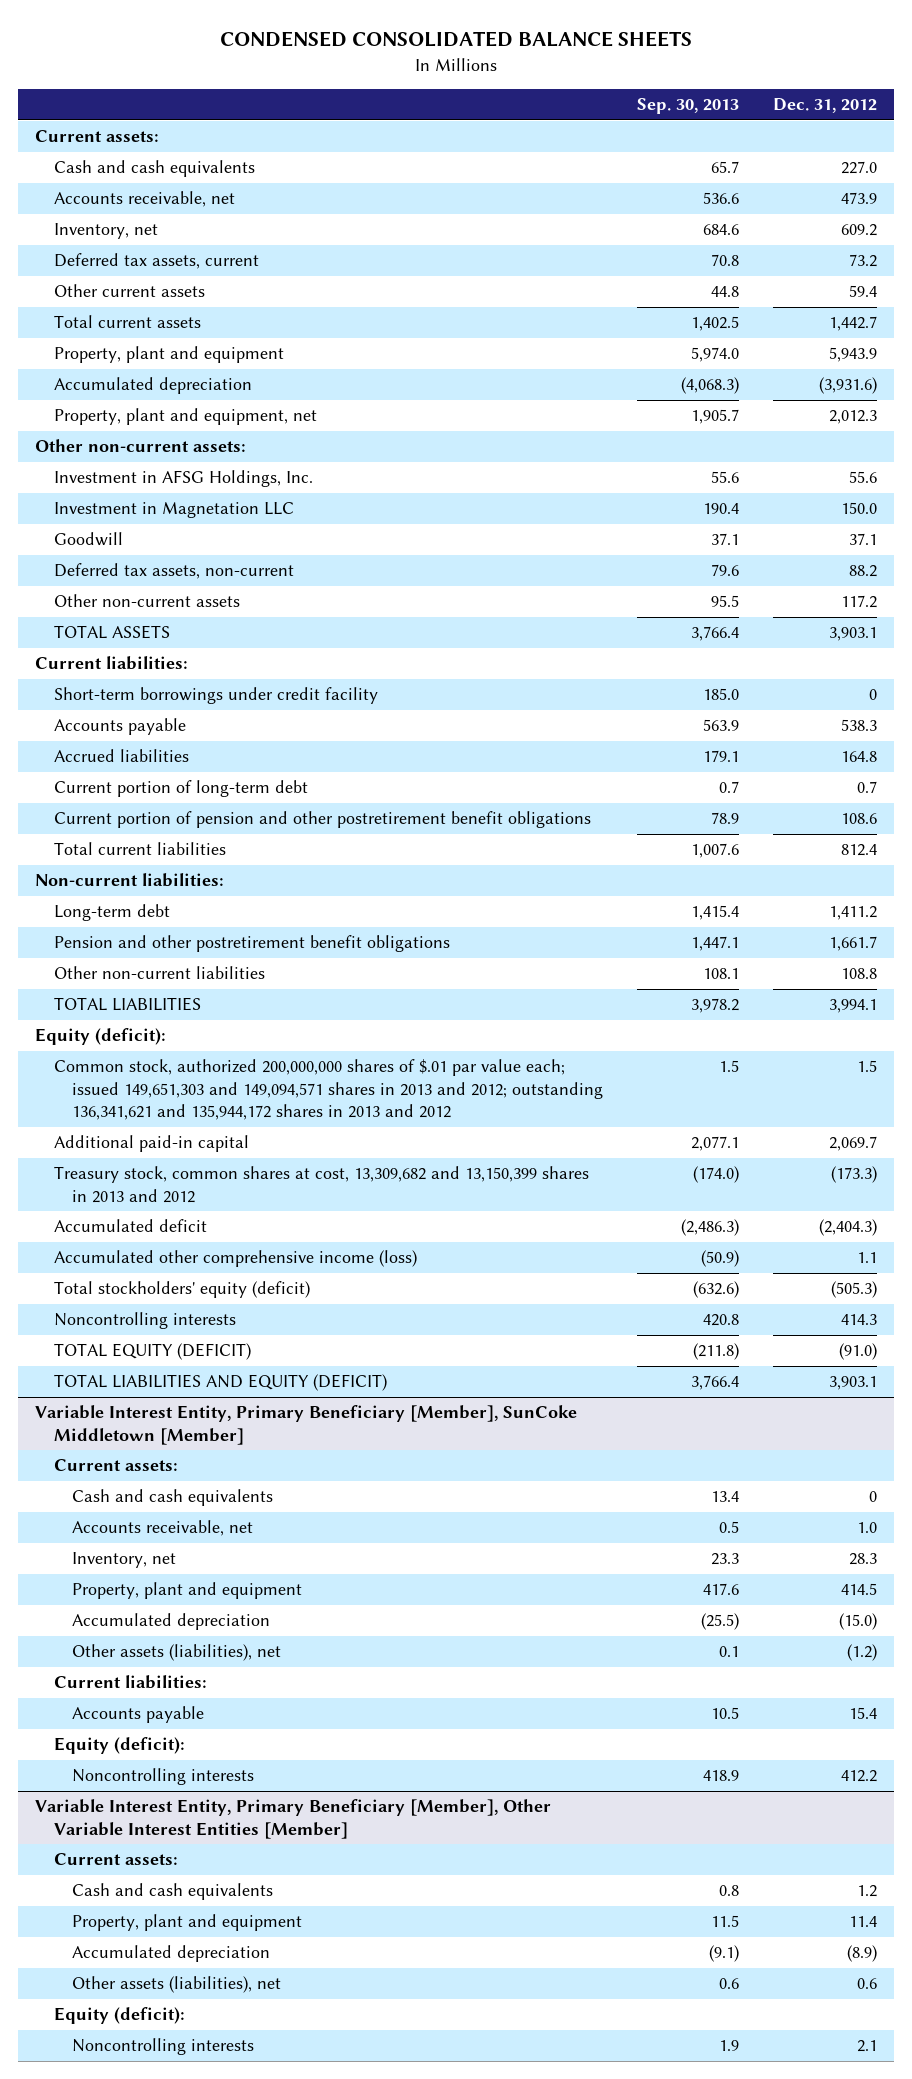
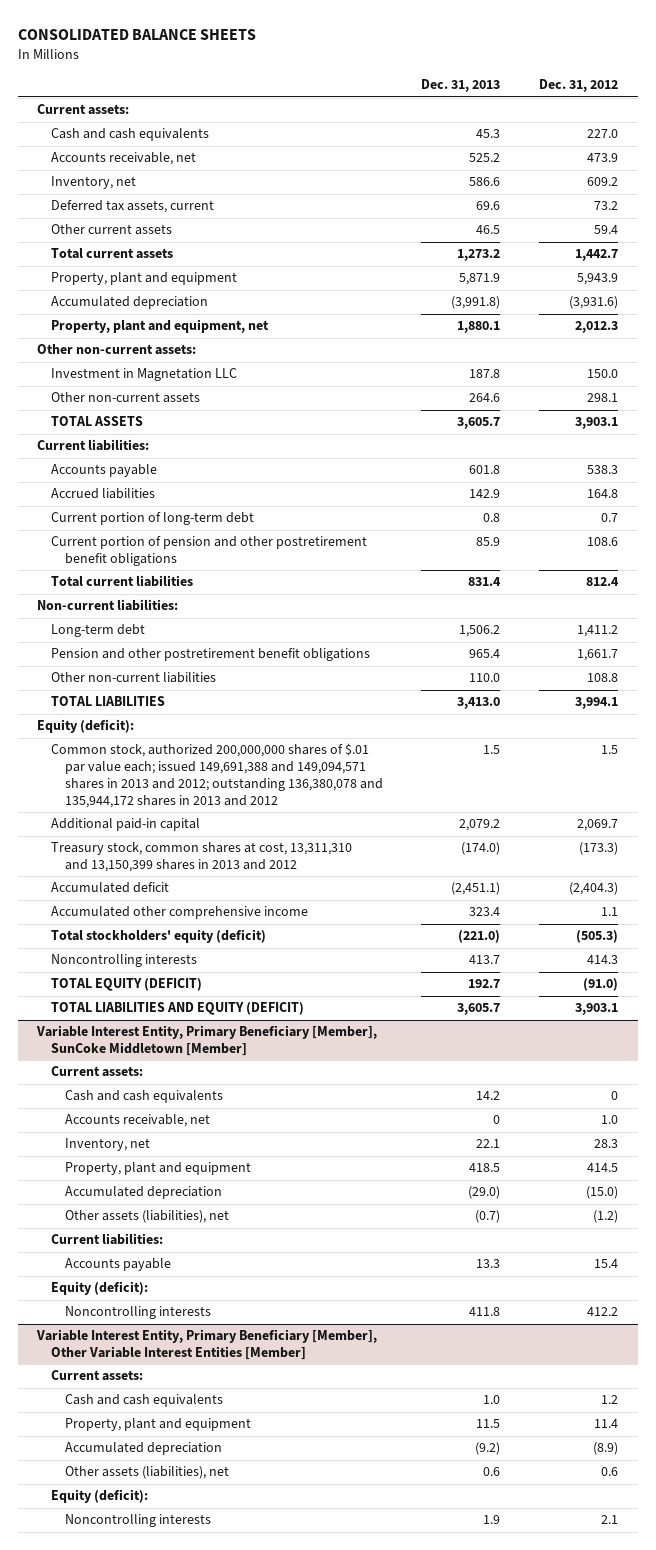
[220,31,693,48] CONDENSED CONSOLIDATED BALANCE SHEETS -> [18,28,257,40] CONSOLIDATED BALANCE SHEETS
[637,97,740,114] Sep. 30, 2013 -> none
none -> [421,79,501,93] Dec. 31, 2013
[53,470,313,488] Investment in AFSG Holdings, Inc. -> none
[53,532,123,547] Goodwill -> none
[53,563,294,580] Deferred tax assets, non-current -> none
[841,595,878,609] 117.2 -> [587,393,619,403] 298.1
[53,687,378,705] Short-term borrowings under credit facility -> none
[53,1059,604,1121] Common stock, authorized 200,000,000 shares of $.01 par value each; issued 149,651,303 and 149,094,571 shares in 2013 and 2012; outstanding 136,341,621 and 135,944,172 shares in 2013 and 2012 -> [51,743,383,808] Common stock, authorized 200,000,000 shares of $.01 par value each; issued 149,691,388 and 149,094,571 shares in 2013 and 2012; outstanding 136,380,078 and 135,944,172 shares in 2013 and 2012
[53,1166,589,1203] Treasury stock, common shares at cost, 13,309,682 and 13,150,399 shares in 2013 and 2012 -> [51,842,353,873] Treasury stock, common shares at cost, 13,311,310 and 13,150,399 shares in 2013 and 2012
[53,1250,417,1268] Accumulated other comprehensive income (loss) -> [51,906,309,920] Accumulated other comprehensive income

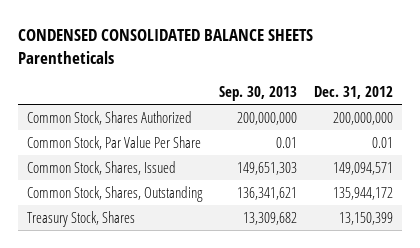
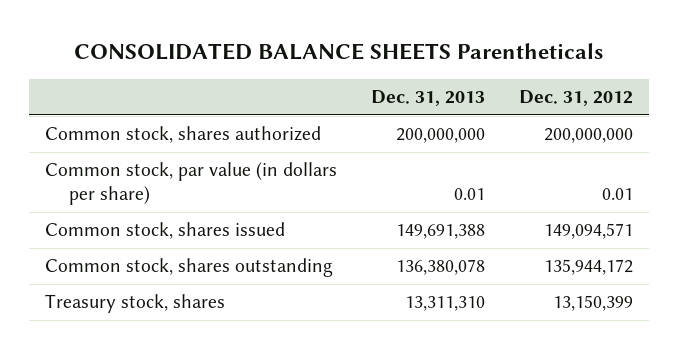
[18,29,314,65] CONDENSED CONSOLIDATED BALANCE SHEETS Parentheticals -> [73,43,603,61] CONSOLIDATED BALANCE SHEETS Parentheticals
[219,85,298,101] Sep. 30, 2013 -> none
none -> [370,90,485,107] Dec. 31, 2013
[26,110,192,125] Common Stock, Shares Authorized -> [45,126,322,144] Common stock, shares authorized
[26,135,201,150] Common Stock, Par Value Per Share -> [45,162,338,206] Common stock, par value (in dollars per share)
[26,160,176,175] Common Stock, Shares, Issued -> [45,222,286,240] Common stock, shares issued
[26,185,203,202] Common Stock, Shares, Outstanding -> [45,258,334,278] Common stock, shares outstanding
[26,210,135,227] Treasury Stock, Shares -> [45,294,226,314] Treasury stock, shares

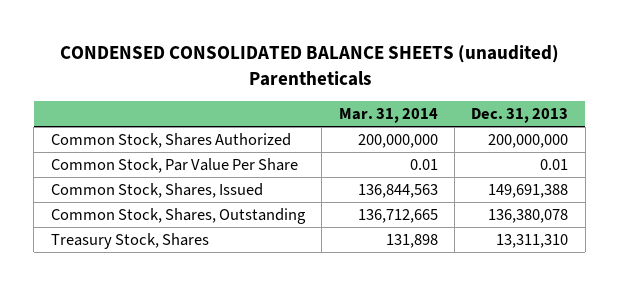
[73,43,603,61] CONSOLIDATED BALANCE SHEETS Parentheticals -> [59,45,559,86] CONDENSED CONSOLIDATED BALANCE SHEETS (unaudited) Parentheticals
[518,90,633,107] Dec. 31, 2012 -> none
none -> [338,108,438,124] Mar. 31, 2014
[45,126,322,144] Common stock, shares authorized -> [50,132,291,148] Common Stock, Shares Authorized
[45,162,338,206] Common stock, par value (in dollars per share) -> [50,157,298,173] Common Stock, Par Value Per Share
[45,222,286,240] Common stock, shares issued -> [50,182,263,198] Common Stock, Shares, Issued
[45,258,334,278] Common stock, shares outstanding -> [50,207,306,224] Common Stock, Shares, Outstanding
[45,294,226,314] Treasury stock, shares -> [50,232,209,249] Treasury Stock, Shares

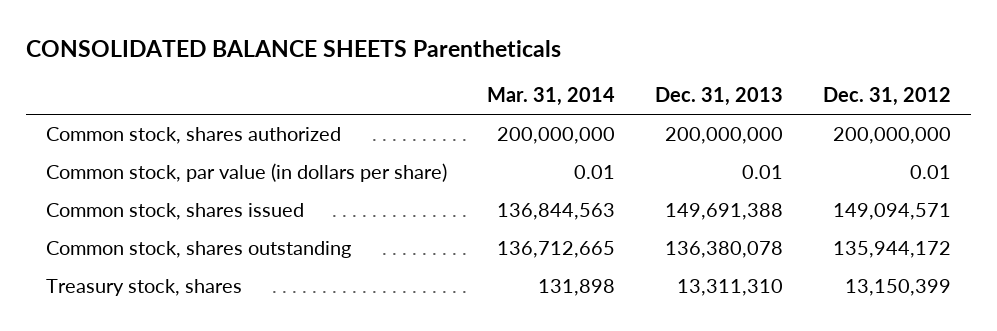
[59,45,559,86] CONDENSED CONSOLIDATED BALANCE SHEETS (unaudited) Parentheticals -> [25,39,561,57] CONSOLIDATED BALANCE SHEETS Parentheticals
none -> [823,87,952,107] Dec. 31, 2012
[50,132,291,148] Common Stock, Shares Authorized -> [45,126,341,144] Common stock, shares authorized
[50,157,298,173] Common Stock, Par Value Per Share -> [45,162,447,182] Common stock, par value (in dollars per share)
[50,182,263,198] Common Stock, Shares, Issued -> [45,202,304,220] Common stock, shares issued
[50,207,306,224] Common Stock, Shares, Outstanding -> [45,240,351,258] Common stock, shares outstanding
[50,232,209,249] Treasury Stock, Shares -> [45,278,242,296] Treasury stock, shares

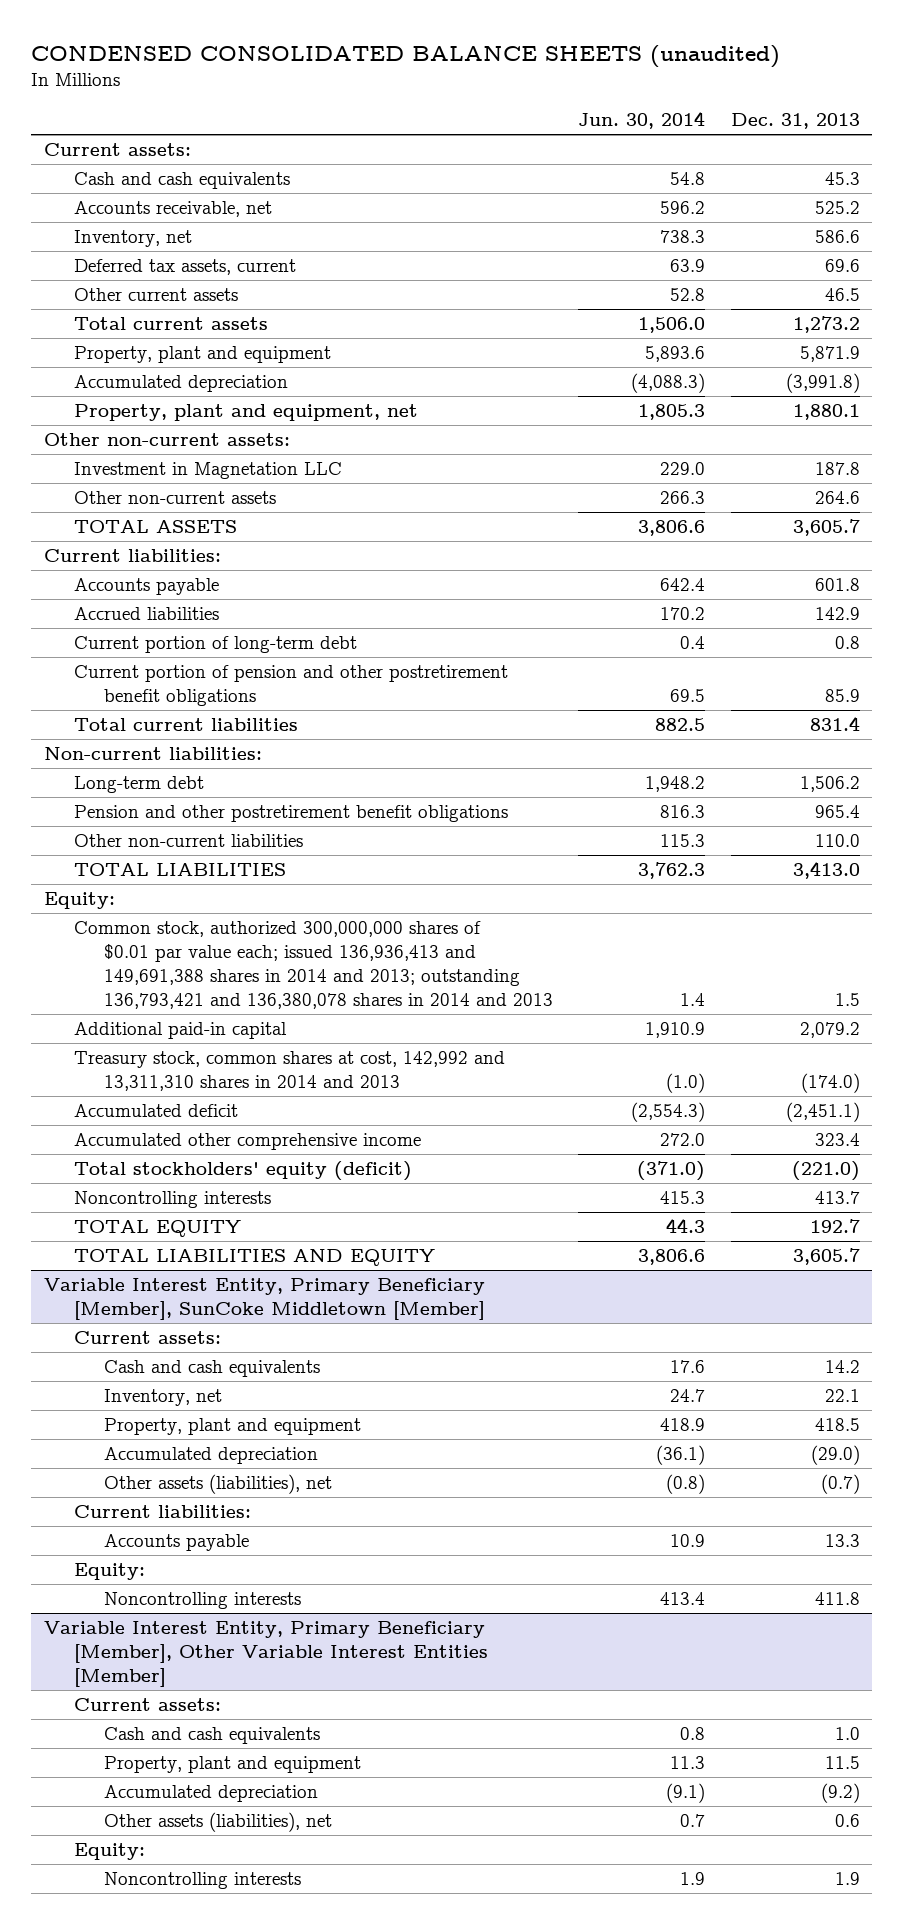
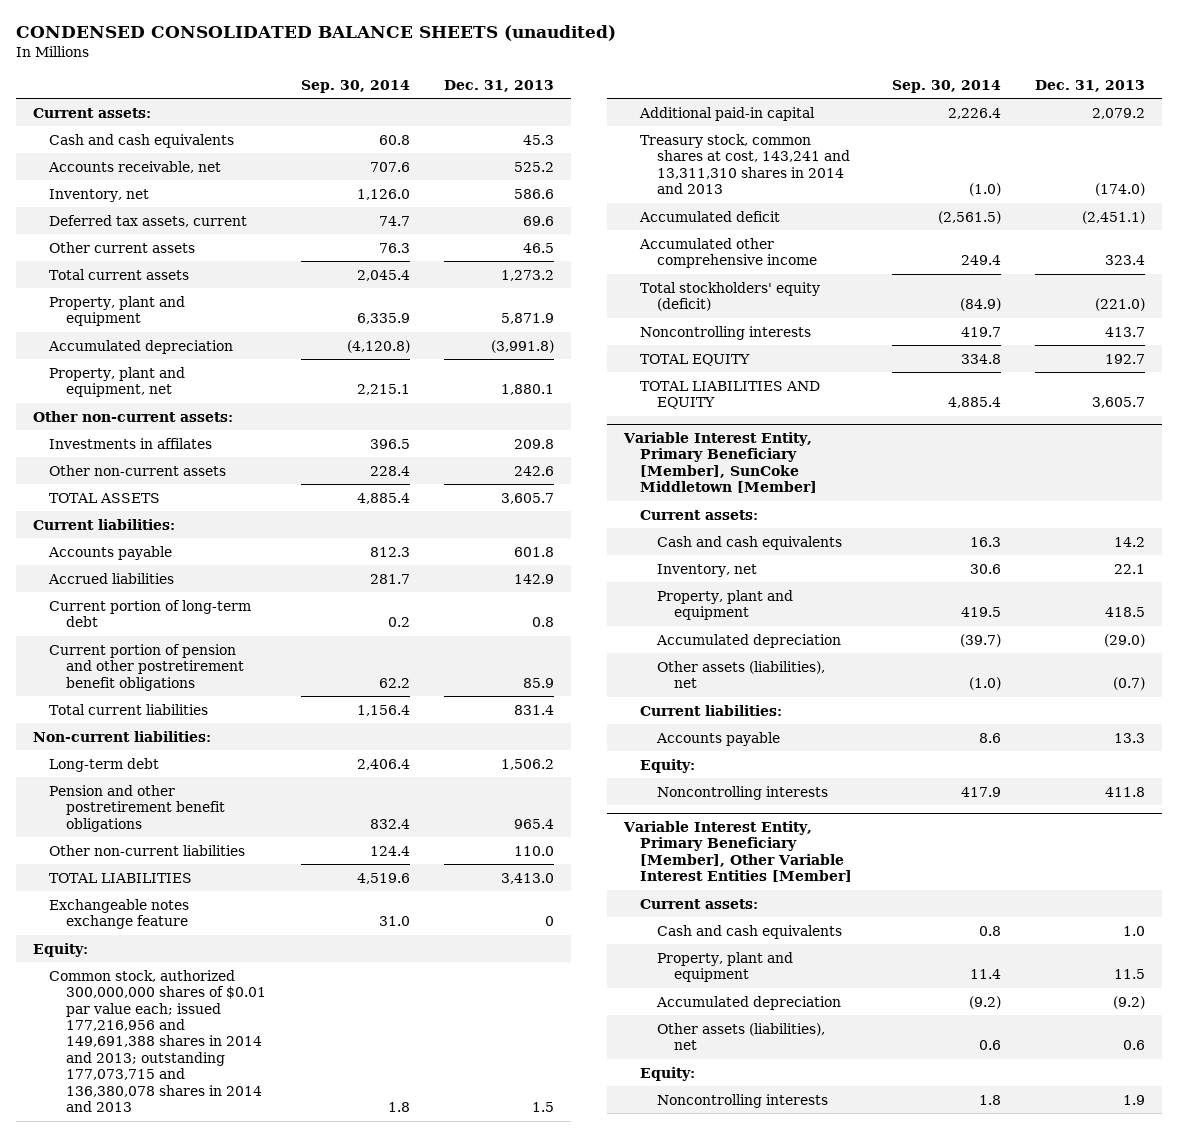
[578,111,706,130] Jun. 30, 2014 -> none
none -> [300,79,410,93] Sep. 30, 2014
[73,461,342,479] Investment in Magnetation LLC -> [49,437,213,449] Investments in affilates
[814,461,860,475] 187.8 -> [514,438,555,449] 209.8
[814,490,860,504] 264.6 -> [514,465,555,476] 242.6
none -> [49,898,190,930] Exchangeable notes exchange feature
[73,920,553,1010] Common stock, authorized 300,000,000 shares of $0.01 par value each; issued 136,936,413 and 149,691,388 shares in 2014 and 2013; outstanding 136,793,421 and 136,380,078 shares in 2014 and 2013 -> [49,969,267,1113] Common stock, authorized 300,000,000 shares of $0.01 par value each; issued 177,216,956 and 149,691,388 shares in 2014 and 2013; outstanding 177,073,715 and 136,380,078 shares in 2014 and 2013
[73,1050,505,1091] Treasury stock, common shares at cost, 142,992 and 13,311,310 shares in 2014 and 2013 -> [640,133,851,195] Treasury stock, common shares at cost, 143,241 and 13,311,310 shares in 2014 and 2013

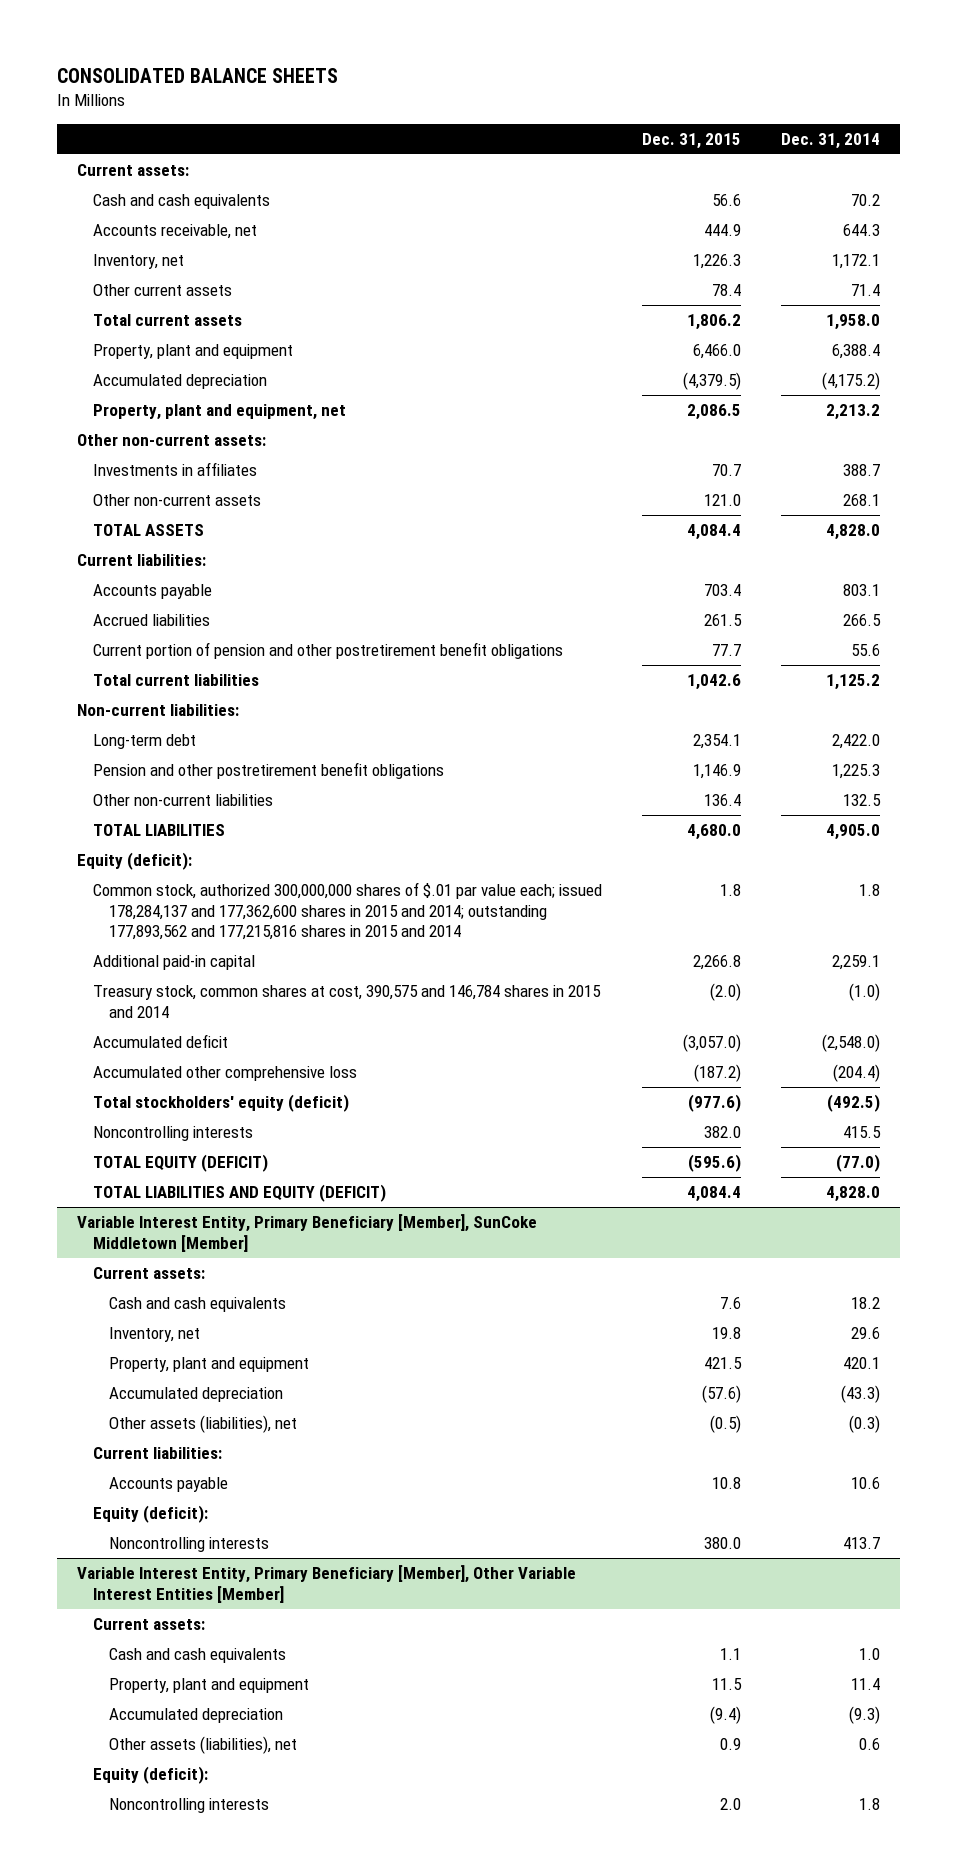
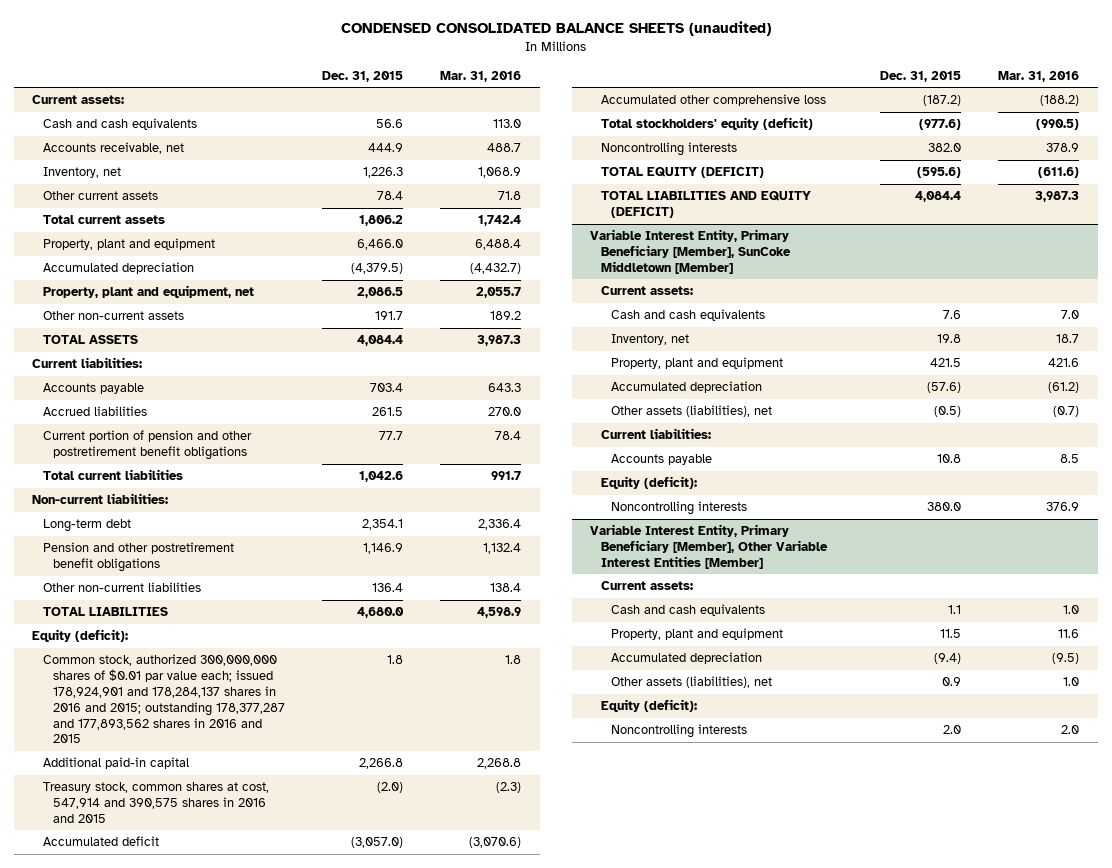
[56,68,338,84] CONSOLIDATED BALANCE SHEETS -> [340,21,771,37] CONDENSED CONSOLIDATED BALANCE SHEETS (unaudited)
[781,132,881,149] Dec. 31, 2014 -> none
none -> [440,70,522,82] Mar. 31, 2016
[76,434,266,447] Other non-current assets: -> none
[92,462,257,477] Investments in affiliates -> none
[704,494,742,507] 121.0 -> [375,311,404,321] 191.7
[92,882,602,940] Common stock, authorized 300,000,000 shares of $.01 par value each; issued 178,284,137 and 177,362,600 shares in 2015 and 2014; outstanding 177,893,562 and 177,215,816 shares in 2015 and 2014 -> [42,654,286,744] Common stock, authorized 300,000,000 shares of $0.01 par value each; issued 178,924,901 and 178,284,137 shares in 2016 and 2015; outstanding 178,377,287 and 177,893,562 shares in 2016 and 2015
[92,985,601,1018] Treasury stock, common shares at cost, 390,575 and 146,784 shares in 2015 and 2014 -> [42,782,269,823] Treasury stock, common shares at cost, 547,914 and 390,575 shares in 2016 and 2015

